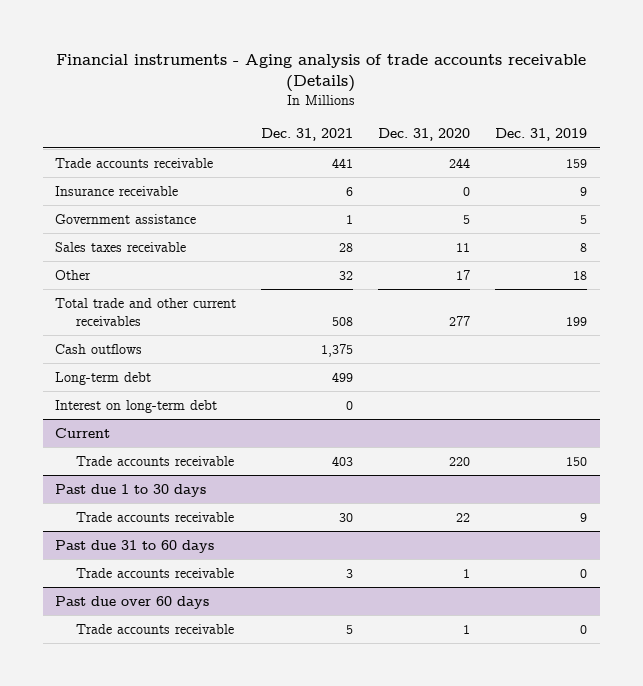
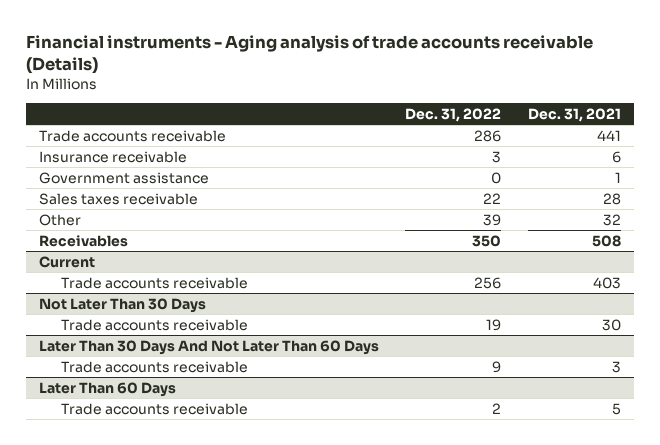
[378,128,471,142] Dec. 31, 2020 -> none
[495,128,588,142] Dec. 31, 2019 -> none
none -> [405,107,502,122] Dec. 31, 2022
[55,343,143,354] Cash outflows -> none
[55,371,152,385] Long-term debt -> none
[55,399,218,413] Interest on long-term debt -> none
[55,297,237,326] Total trade and other current receivables -> [38,234,128,247] Receivables
[55,483,207,497] Past due 1 to 30 days -> [38,297,206,313] Not Later Than 30 Days
[55,539,215,553] Past due 31 to 60 days -> [38,339,379,355] Later Than 30 Days And Not Later Than 60 Days
[55,595,210,609] Past due over 60 days -> [38,381,176,397] Later Than 60 Days

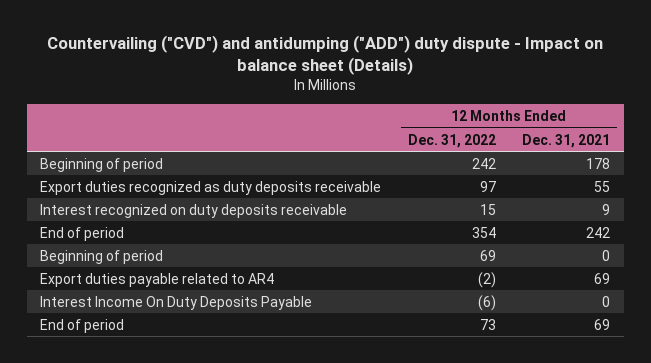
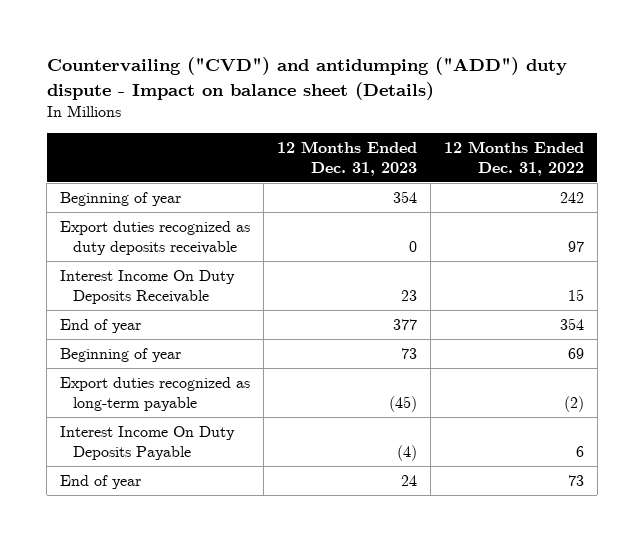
[522,133,611,148] Dec. 31, 2021 -> none
none -> [276,140,417,176] 12 Months Ended Dec. 31, 2023
[40,157,164,172] Beginning of period -> [59,191,181,206] Beginning of year
[40,203,348,218] Interest recognized on duty deposits receivable -> [59,269,235,305] Interest Income On Duty Deposits Receivable
[40,226,125,241] End of period -> [59,318,141,333] End of year
[40,249,164,264] Beginning of period -> [59,347,181,362] Beginning of year
[40,272,275,287] Export duties payable related to AR4 -> [59,376,250,412] Export duties recognized as long-term payable
[477,294,496,311] (6) -> [575,446,584,458] 6
[40,318,125,333] End of period -> [59,474,141,489] End of year

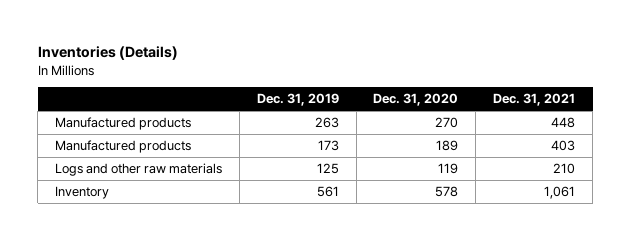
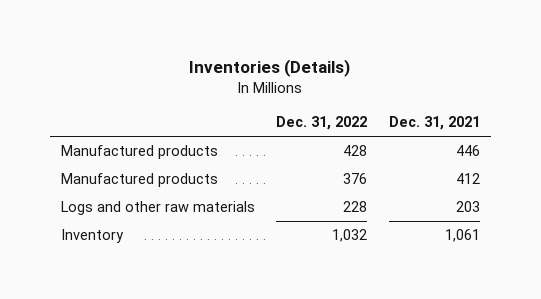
[256,93,339,107] Dec. 31, 2019 -> none
[373,93,459,107] Dec. 31, 2020 -> none
none -> [276,116,368,131] Dec. 31, 2022
[551,116,576,128] 448 -> [455,145,480,157] 446
[551,139,576,151] 403 -> [455,173,480,185] 412
[553,162,576,174] 210 -> [455,201,480,213] 203

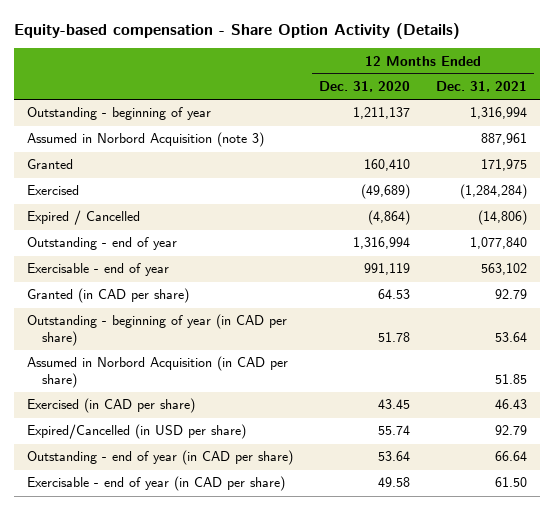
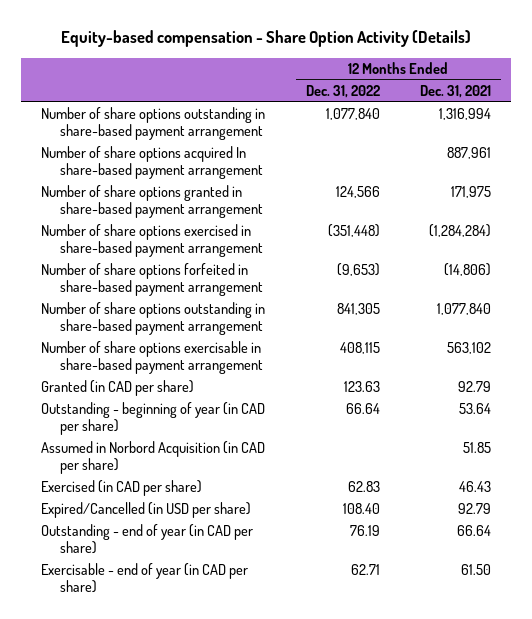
[318,81,410,93] Dec. 31, 2020 -> none
none -> [305,84,380,98] Dec. 31, 2022
[26,107,211,121] Outstanding - beginning of year -> [41,107,266,140] Number of share options outstanding in share-based payment arrangement
[26,132,264,148] Assumed in Norbord Acquisition (note 3) -> [41,146,264,179] Number of share options acquired In share-based payment arrangement
[26,159,73,170] Granted -> [41,185,264,218] Number of share options granted in share-based payment arrangement
[26,185,79,196] Exercised -> [41,224,264,257] Number of share options exercised in share-based payment arrangement
[26,210,140,226] Expired / Cancelled -> [41,263,264,296] Number of share options forfeited in share-based payment arrangement
[26,237,177,251] Outstanding - end of year -> [41,302,266,335] Number of share options outstanding in share-based payment arrangement
[26,263,169,277] Exercisable - end of year -> [41,341,264,374] Number of share options exercisable in share-based payment arrangement

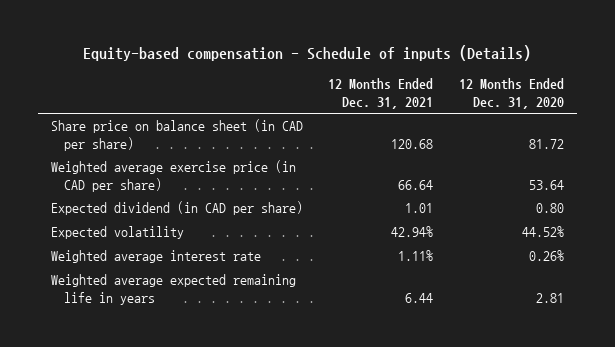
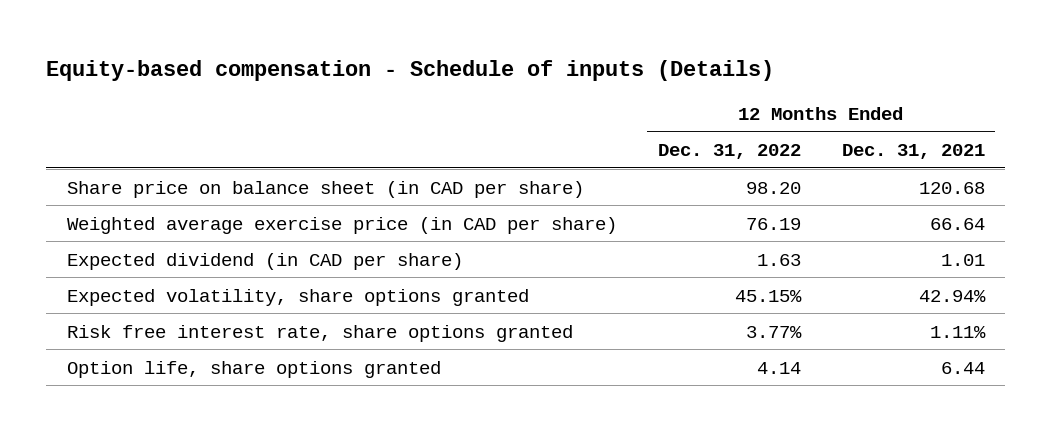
[459,78,565,109] 12 Months Ended Dec. 31, 2020 -> none
none -> [657,144,801,160] Dec. 31, 2022
[50,226,184,240] Expected volatility -> [66,288,529,306] Expected volatility, share options granted
[50,250,261,264] Weighted average interest rate -> [66,324,573,342] Risk free interest rate, share options granted
[50,274,296,305] Weighted average expected remaining life in years -> [66,360,441,378] Option life, share options granted

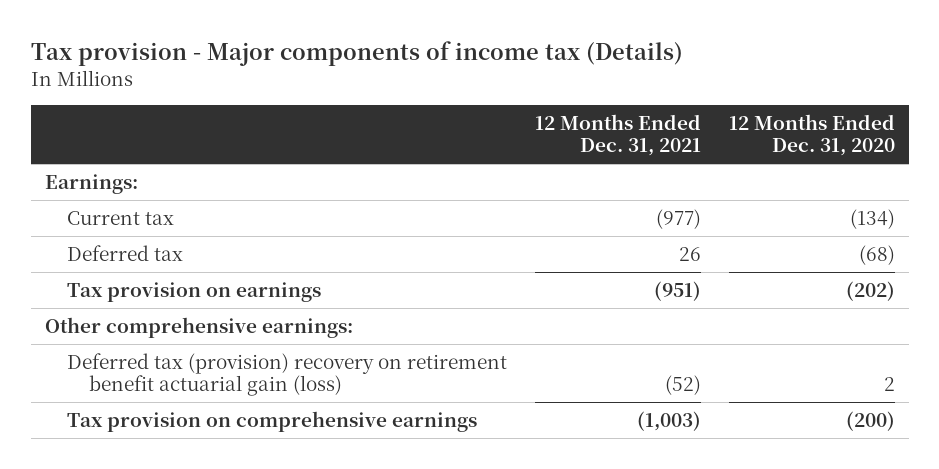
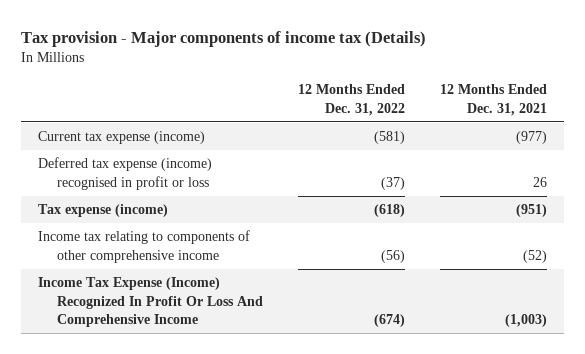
[728,113,895,157] 12 Months Ended Dec. 31, 2020 -> none
none -> [297,84,405,116] 12 Months Ended Dec. 31, 2022
[44,173,138,194] Earnings: -> none
[44,316,353,338] Other comprehensive earnings: -> none
[66,210,174,225] Current tax -> [38,131,206,145] Current tax expense (income)
[66,244,183,261] Deferred tax -> [38,157,213,190] Deferred tax expense (income) recognised in profit or loss
[66,281,321,302] Tax provision on earnings -> [38,204,169,218] Tax expense (income)
[66,352,507,397] Deferred tax (provision) recovery on retirement benefit actuarial gain (loss) -> [38,230,251,263] Income tax relating to components of other comprehensive income
[66,410,477,432] Tax provision on comprehensive earnings -> [38,277,263,328] Income Tax Expense (Income) Recognized In Profit Or Loss And Comprehensive Income

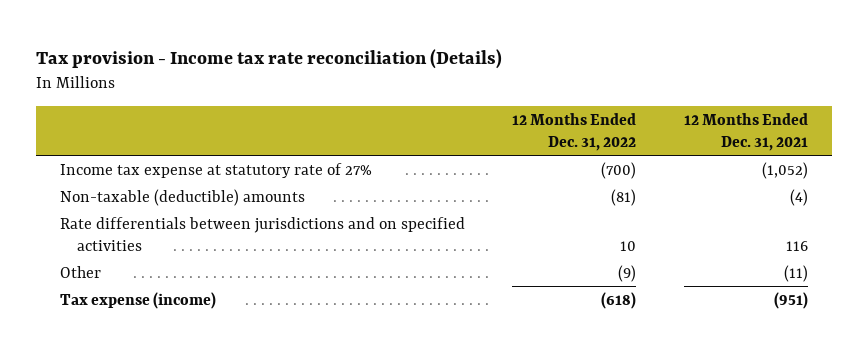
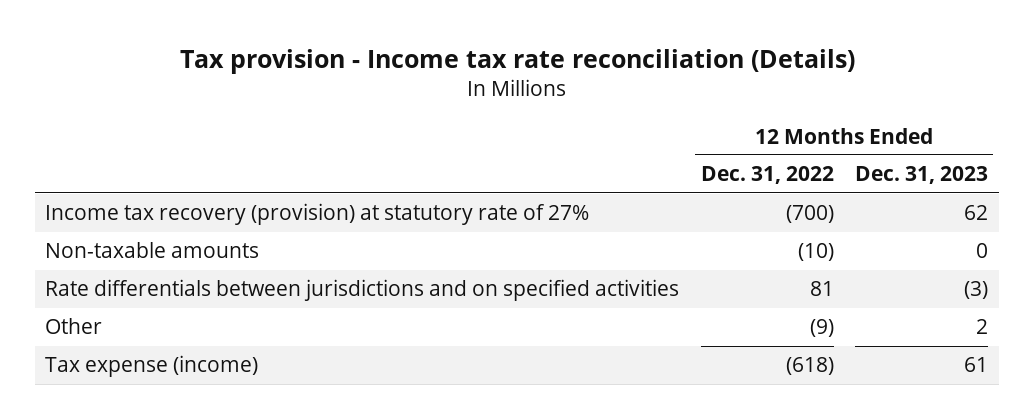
[684,112,809,151] 12 Months Ended Dec. 31, 2021 -> none
none -> [855,166,989,185] Dec. 31, 2023
[59,162,372,178] Income tax expense at statutory rate of 27% -> [45,203,590,226] Income tax recovery (provision) at statutory rate of 27%
[59,188,305,206] Non-taxable (deductible) amounts -> [45,242,260,259] Non-taxable amounts
[611,188,637,206] (81) -> [797,243,834,262] (10)
[620,240,637,251] 10 -> [809,281,834,297] 81

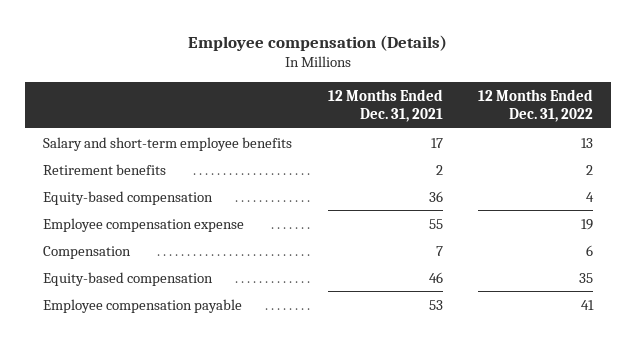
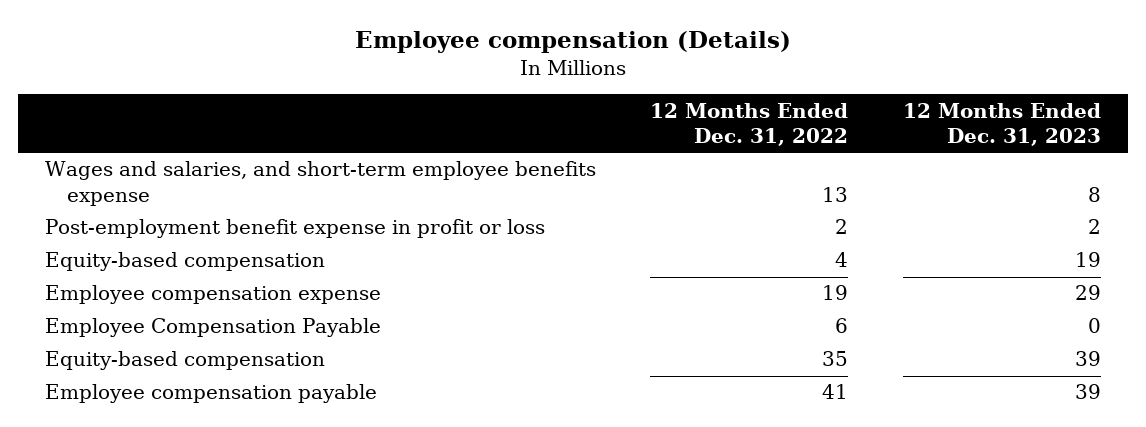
[327,88,443,123] 12 Months Ended Dec. 31, 2021 -> none
none -> [902,102,1101,147] 12 Months Ended Dec. 31, 2023
[42,136,292,151] Salary and short-term employee benefits -> [45,161,597,206] Wages and salaries, and short-term employee benefits expense
[42,163,166,175] Retirement benefits -> [45,219,546,239] Post-employment benefit expense in profit or loss
[42,245,131,259] Compensation -> [45,318,382,338] Employee Compensation Payable

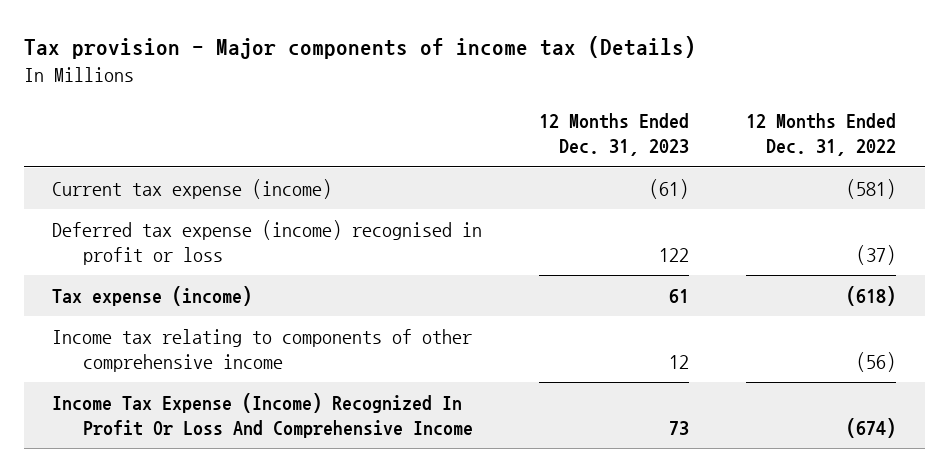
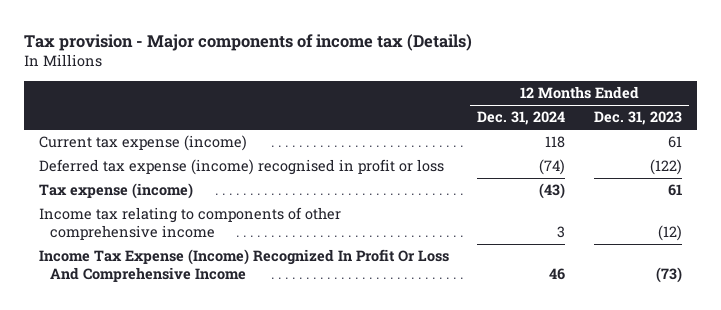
[746,112,897,157] 12 Months Ended Dec. 31, 2022 -> none
none -> [477,111,566,126] Dec. 31, 2024
[649,178,690,199] (61) -> [668,136,683,149] 61
[659,248,690,263] 122 -> [650,159,683,176] (122)
[669,355,690,370] 12 -> [658,225,683,242] (12)
[669,421,690,436] 73 -> [656,267,683,284] (73)

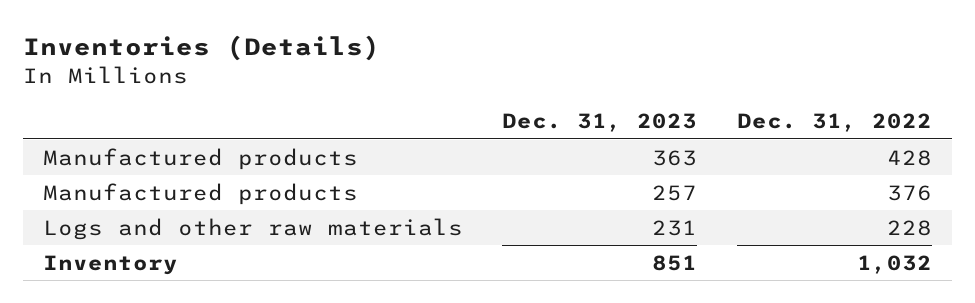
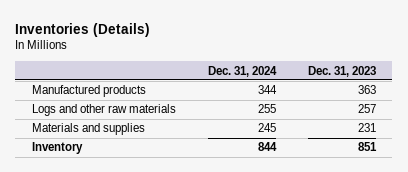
[736,113,932,133] Dec. 31, 2022 -> none
none -> [207,65,277,77] Dec. 31, 2024
[42,182,358,205] Manufactured products -> [31,104,176,117] Logs and other raw materials
[42,217,463,240] Logs and other raw materials -> [31,123,145,136] Materials and supplies

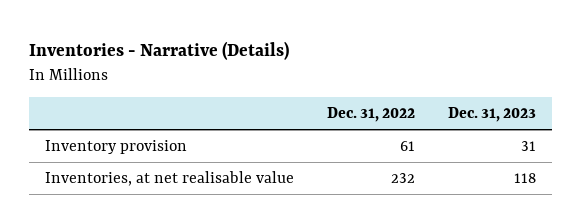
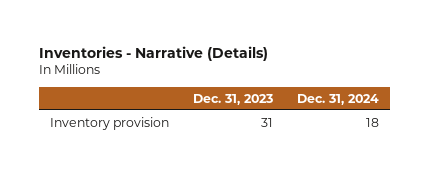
[327,107,416,123] Dec. 31, 2022 -> none
none -> [296,93,379,105] Dec. 31, 2024
[45,170,295,186] Inventories, at net realisable value -> none

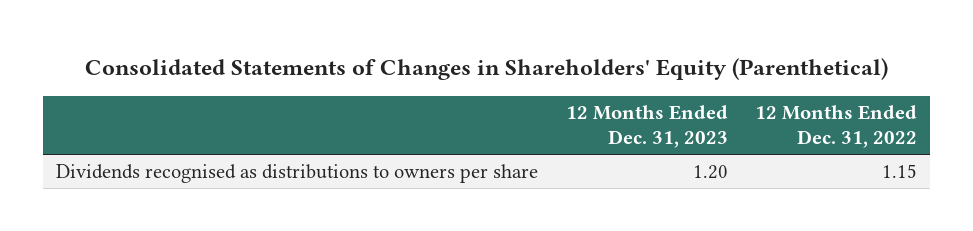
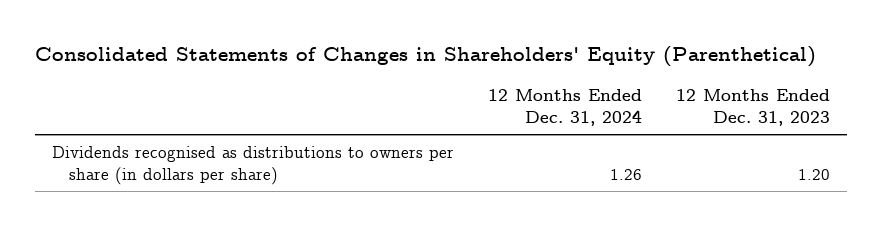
[754,105,917,149] 12 Months Ended Dec. 31, 2022 -> none
none -> [487,89,642,127] 12 Months Ended Dec. 31, 2024
[56,164,539,184] Dividends recognised as distributions to owners per share -> [51,145,454,185] Dividends recognised as distributions to owners per share (in dollars per share)

